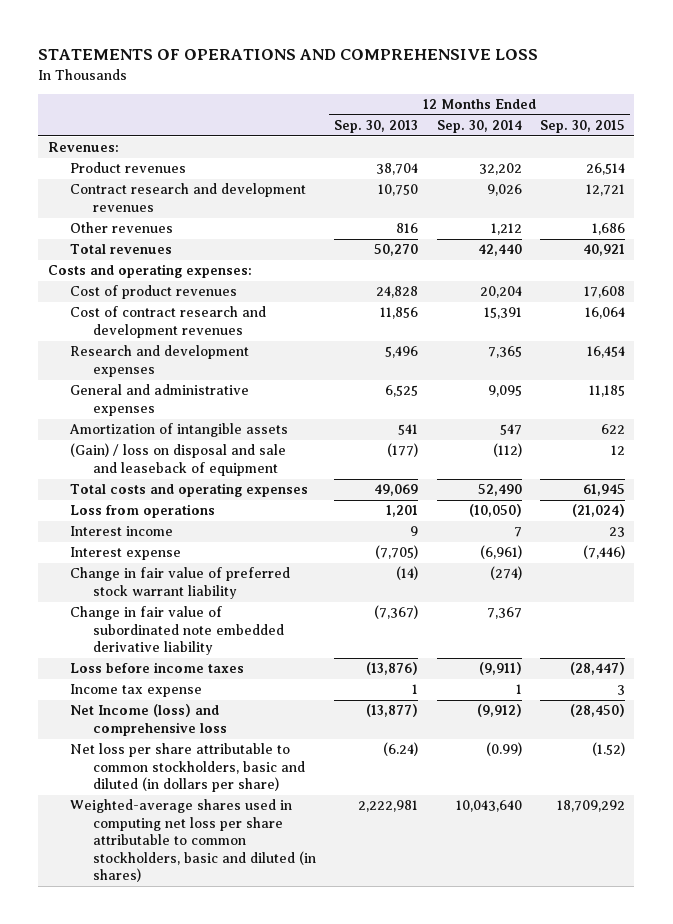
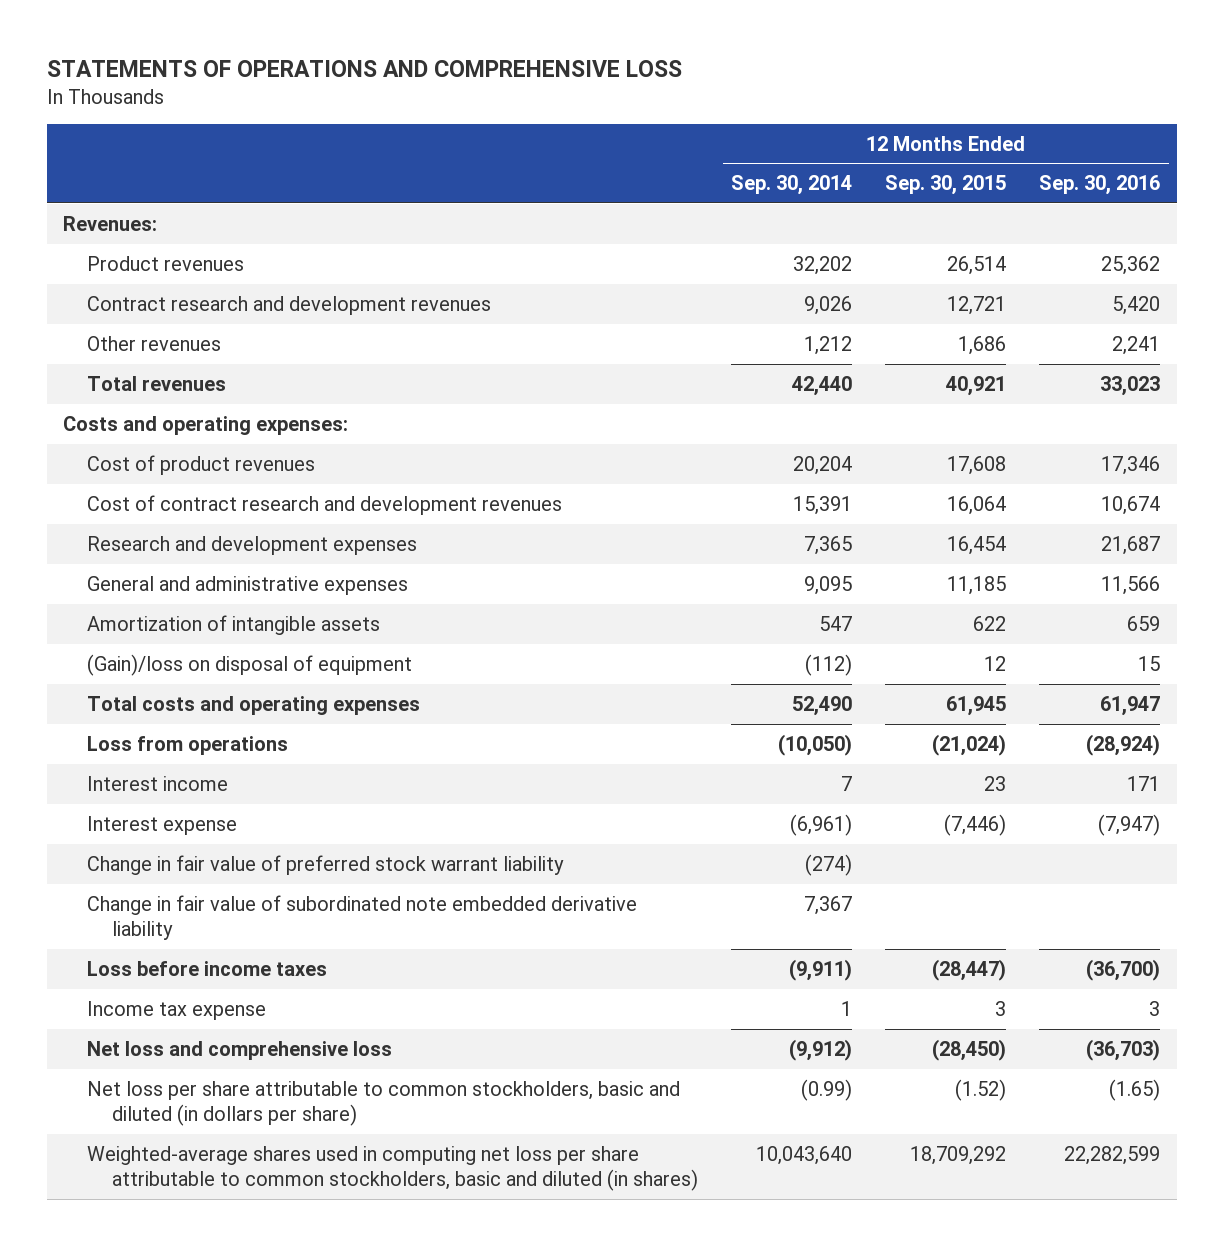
[334,120,419,134] Sep. 30, 2013 -> none
none -> [1039,175,1161,196] Sep. 30, 2016
[70,443,287,476] (Gain) / loss on disposal and sale and leaseback of equipment -> [87,653,413,676] (Gain)/loss on disposal of equipment
[70,704,227,736] Net Income (loss) and comprehensive loss -> [87,1040,393,1060] Net loss and comprehensive loss

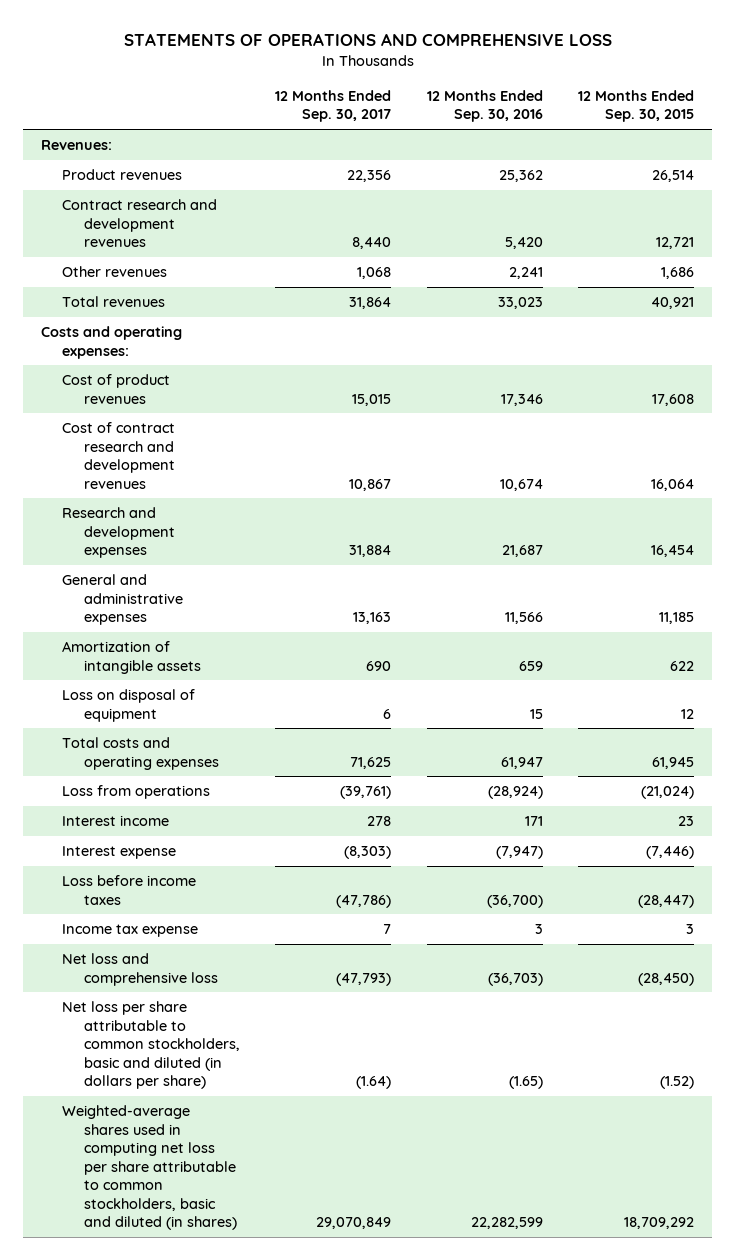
[730,175,852,196] Sep. 30, 2014 -> none
none -> [275,89,392,123] 12 Months Ended Sep. 30, 2017
[87,653,413,676] (Gain)/loss on disposal of equipment -> [62,689,196,722] Loss on disposal of equipment
[87,854,565,875] Change in fair value of preferred stock warrant liability -> none
[87,894,638,941] Change in fair value of subordinated note embedded derivative liability -> none

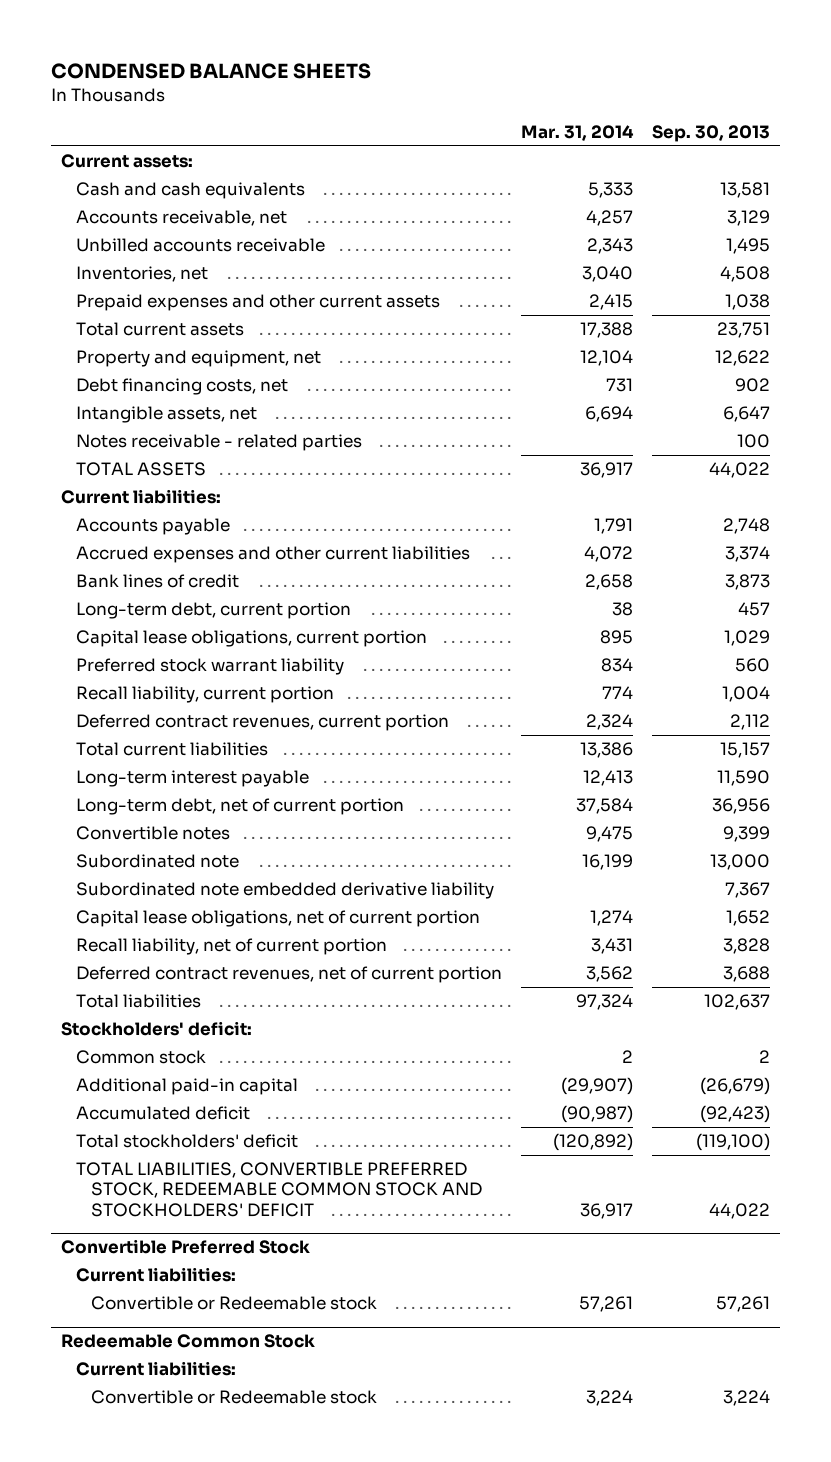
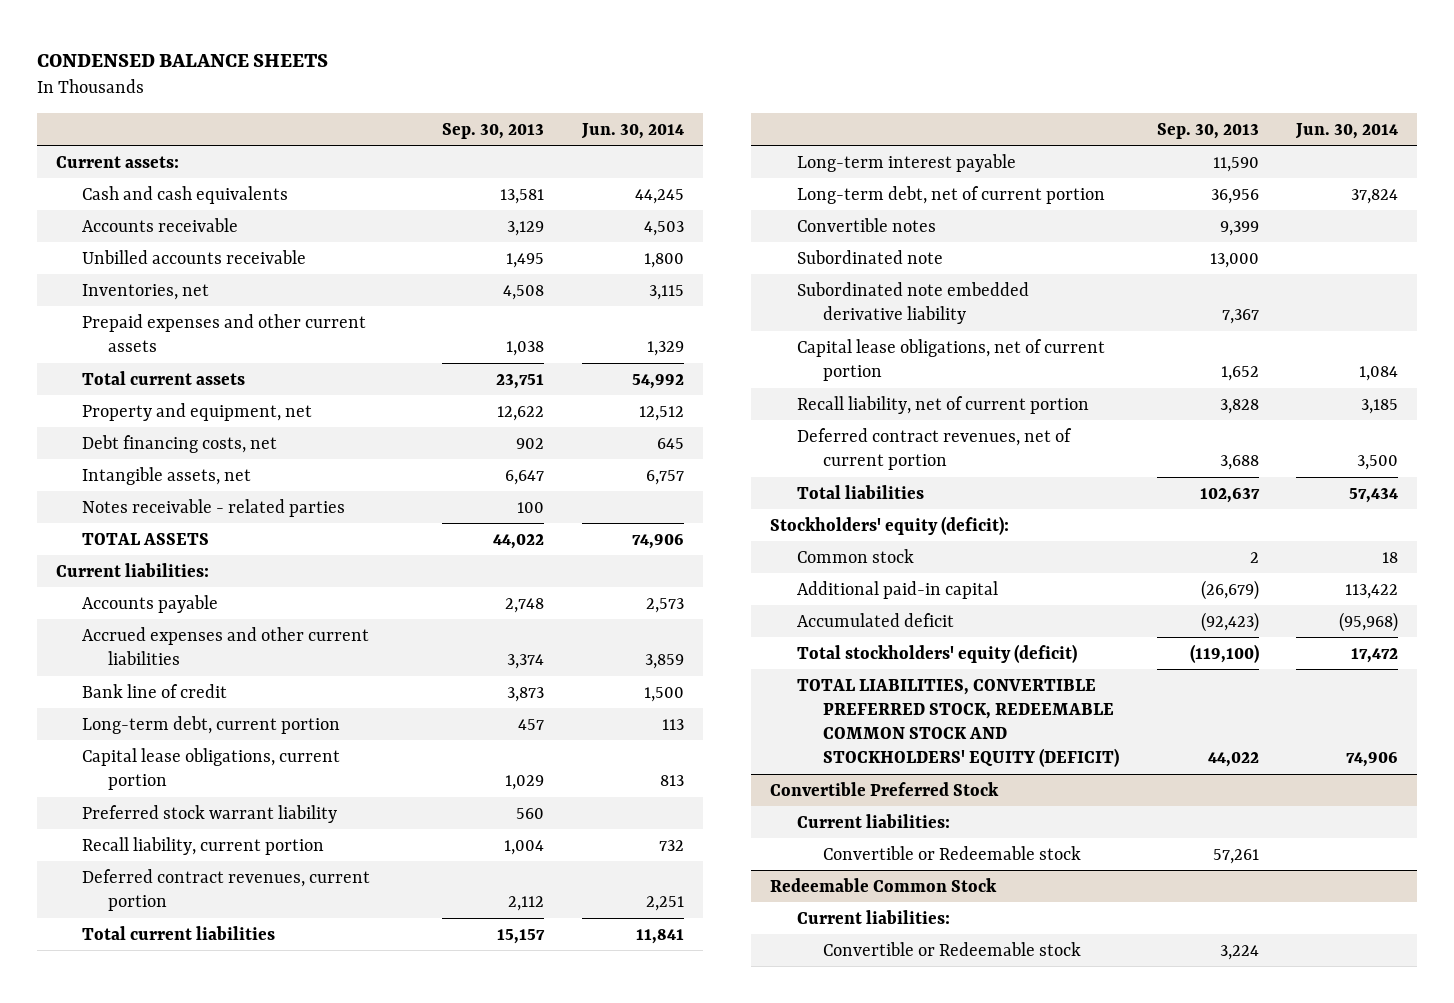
[520,124,634,141] Mar. 31, 2014 -> none
none -> [580,122,684,139] Jun. 30, 2014
[75,210,287,227] Accounts receivable, net -> [81,217,238,232] Accounts receivable
[75,574,239,589] Bank lines of credit -> [81,683,227,698] Bank line of credit
[60,1021,252,1037] Stockholders' deficit: -> [770,515,1010,535] Stockholders' equity (deficit):
[75,1134,298,1149] Total stockholders' deficit -> [796,643,1077,663] Total stockholders' equity (deficit)
[75,1162,482,1217] TOTAL LIABILITIES, CONVERTIBLE PREFERRED STOCK, REDEEMABLE COMMON STOCK AND STOCKHOLDERS' DEFICIT -> [796,678,1119,768] TOTAL LIABILITIES, CONVERTIBLE PREFERRED STOCK, REDEEMABLE COMMON STOCK AND STOCKHOLDERS' EQUITY (DEFICIT)

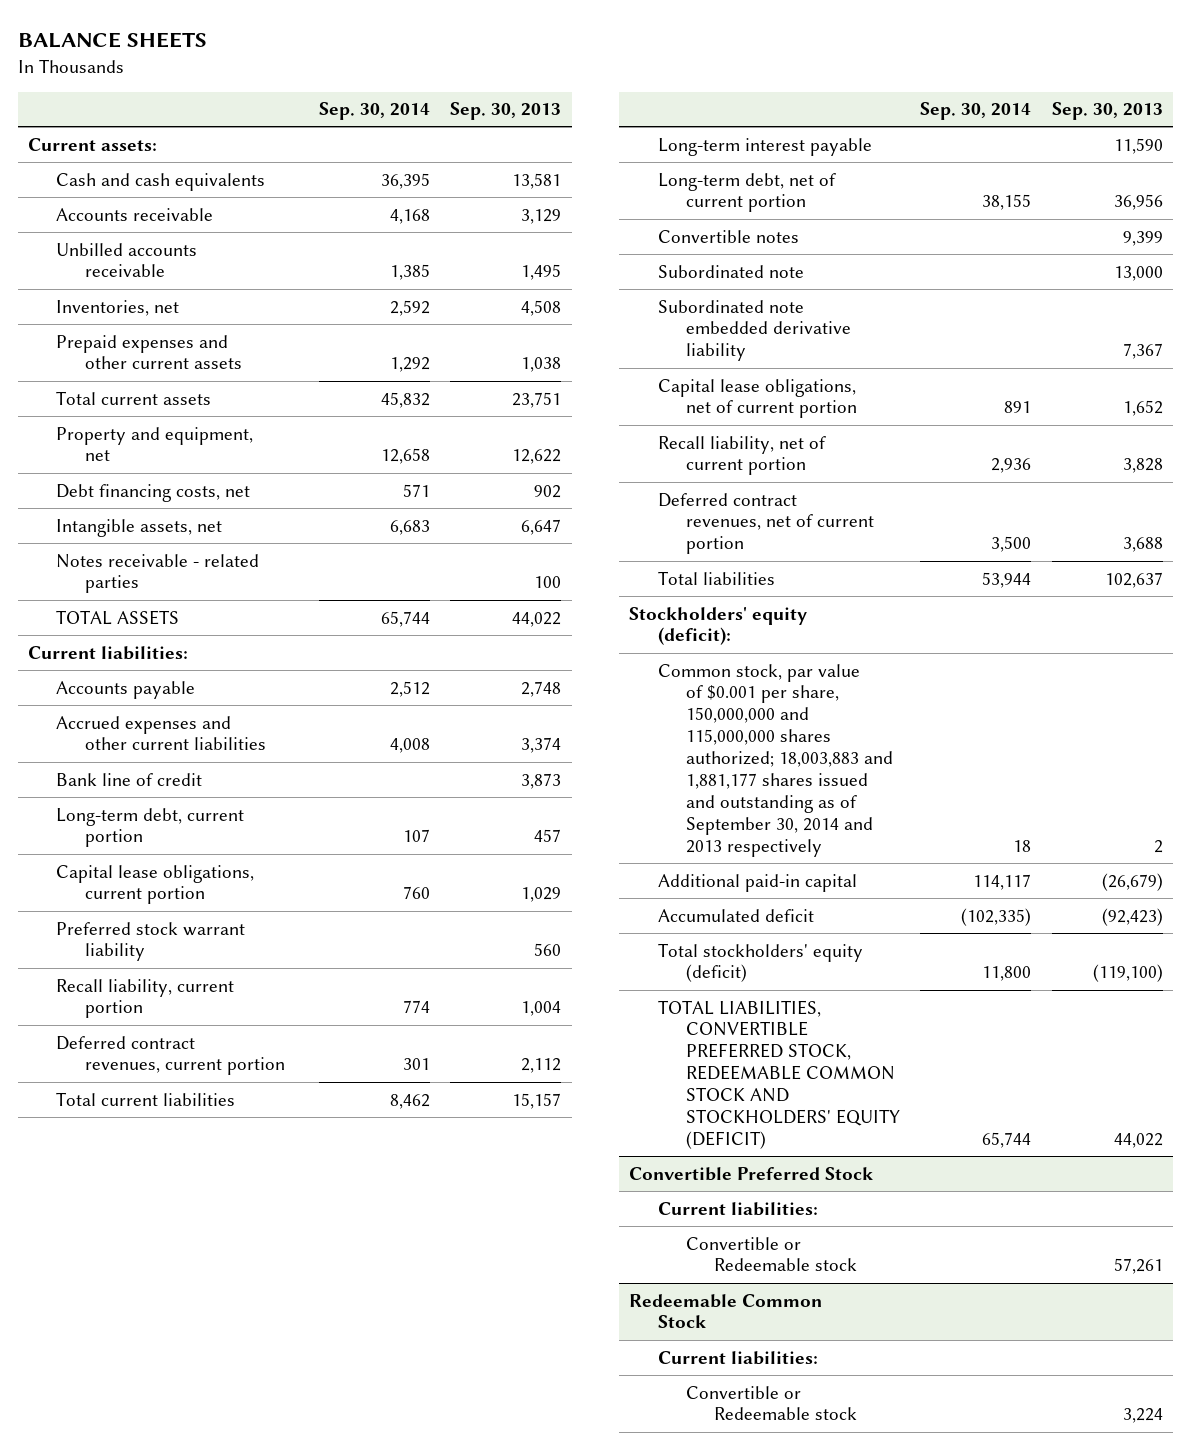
[36,54,328,68] CONDENSED BALANCE SHEETS -> [17,32,207,49] BALANCE SHEETS
[580,122,684,139] Jun. 30, 2014 -> none
none -> [319,102,431,121] Sep. 30, 2014
[796,548,914,563] Common stock -> [657,663,893,858] Common stock, par value of $0.001 per share, 150,000,000 and 115,000,000 shares authorized; 18,003,883 and 1,881,177 shares issued and outstanding as of September 30, 2014 and 2013 respectively

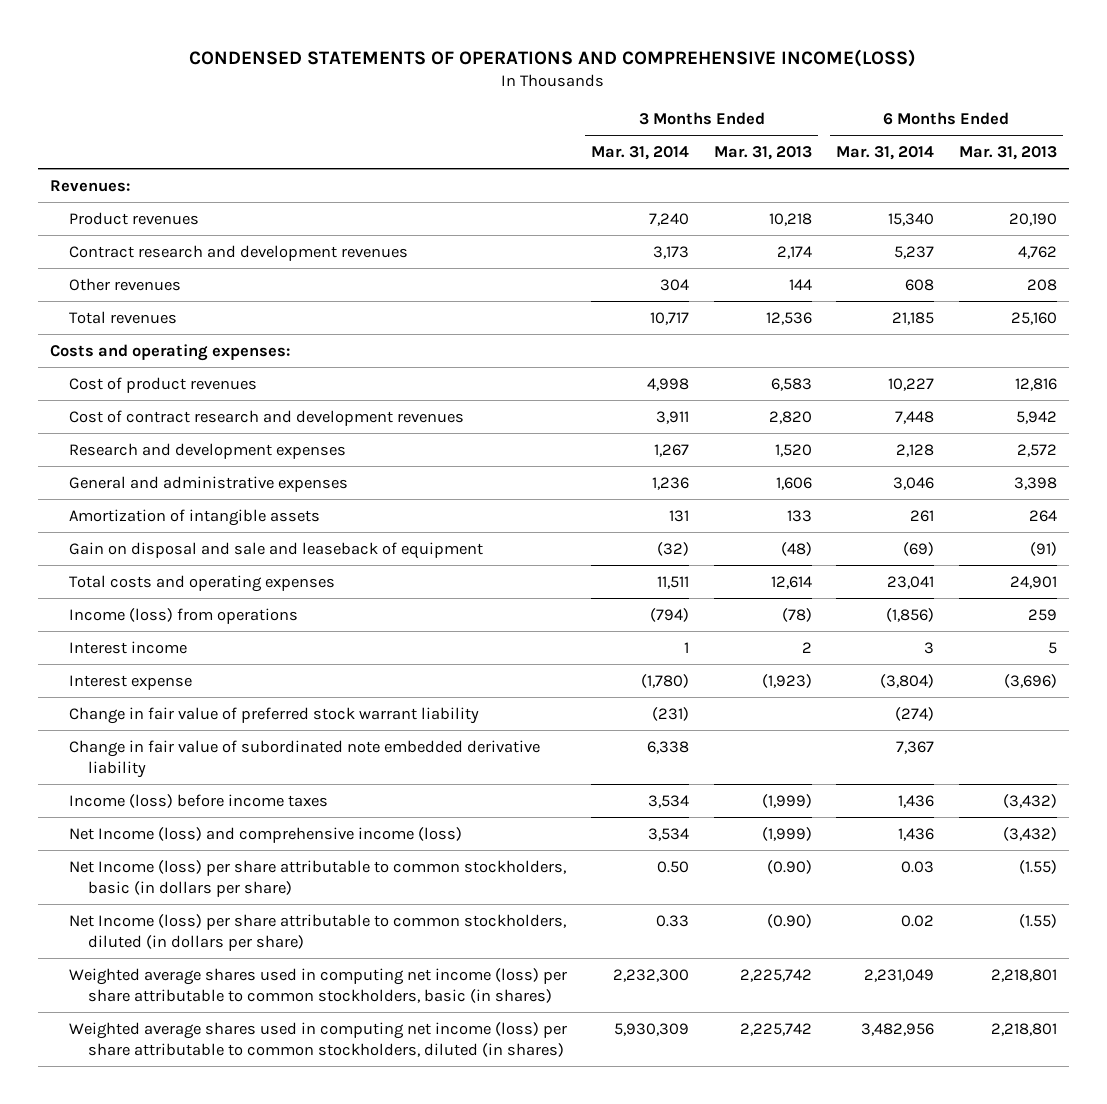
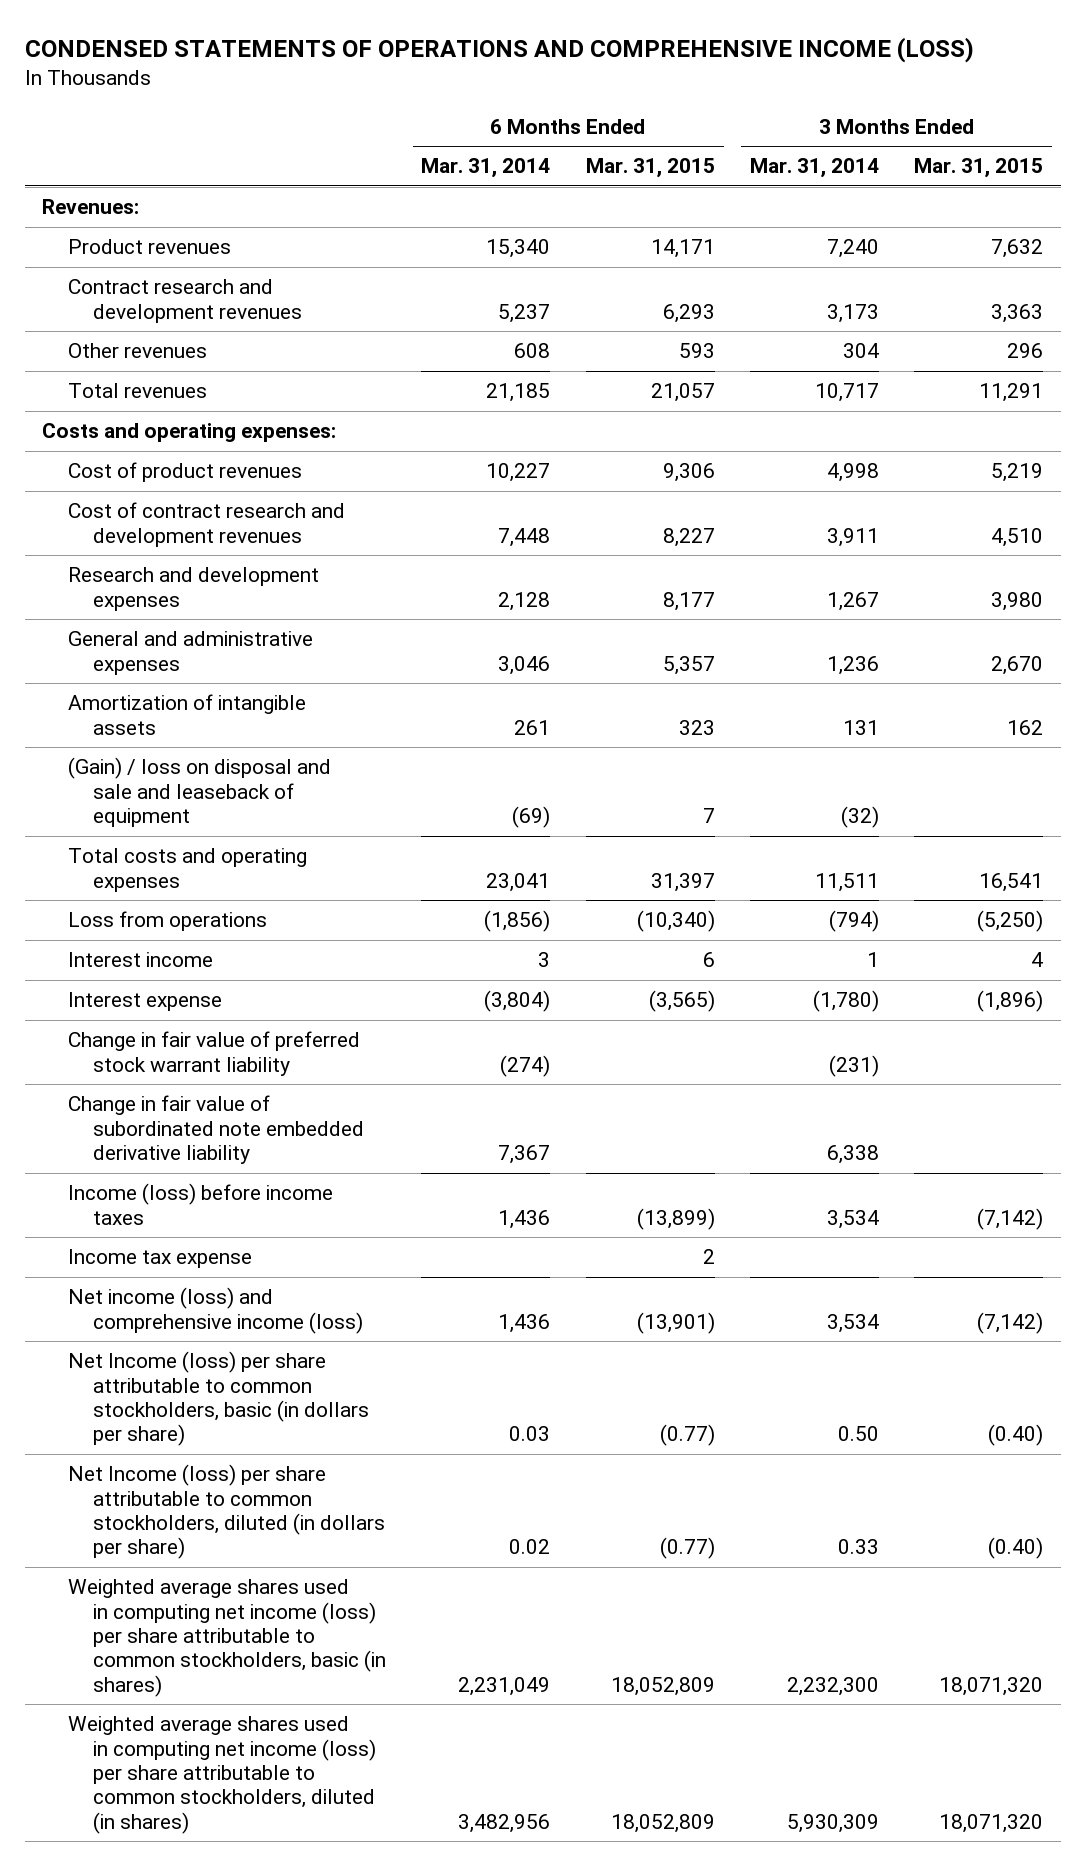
[189,48,917,67] CONDENSED STATEMENTS OF OPERATIONS AND COMPREHENSIVE INCOME(LOSS) -> [24,37,974,64] CONDENSED STATEMENTS OF OPERATIONS AND COMPREHENSIVE INCOME (LOSS)
[713,146,812,161] Mar. 31, 2013 -> none
[958,146,1057,161] Mar. 31, 2013 -> none
none -> [585,158,715,179] Mar. 31, 2015
none -> [914,158,1044,179] Mar. 31, 2015
[69,541,484,559] Gain on disposal and sale and leaseback of equipment -> [67,757,331,828] (Gain) / loss on disposal and sale and leaseback of equipment
[69,607,299,624] Income (loss) from operations -> [67,911,267,932] Loss from operations
none -> [67,1249,252,1269] Income tax expense
[69,826,463,843] Net Income (loss) and comprehensive income (loss) -> [67,1287,364,1334] Net income (loss) and comprehensive income (loss)

